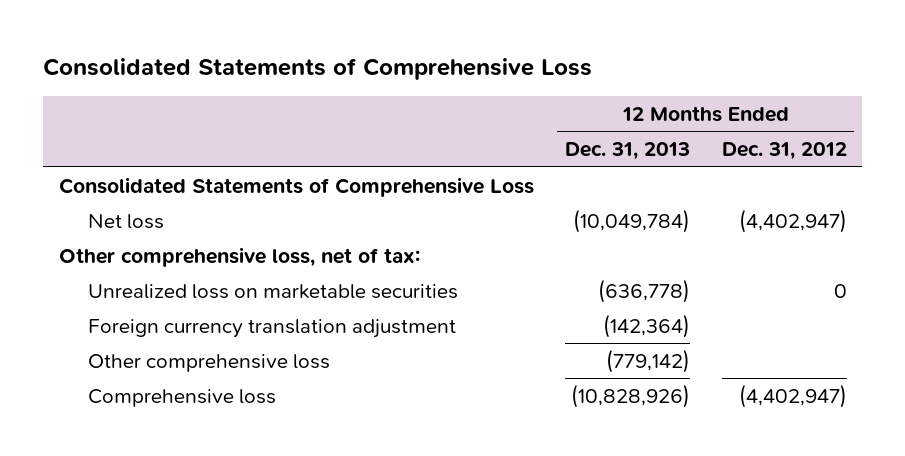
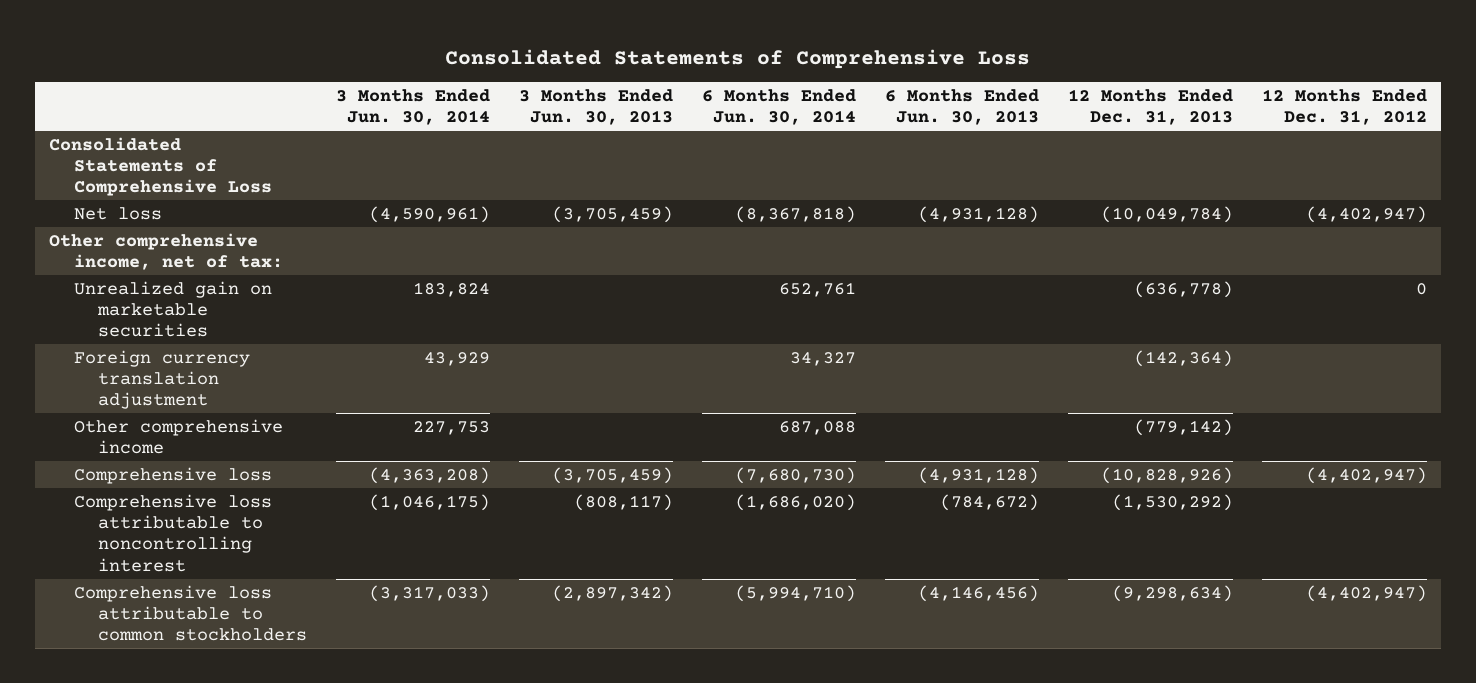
none -> [336,88,491,126] 3 Months Ended Jun. 30, 2014
none -> [519,88,674,126] 3 Months Ended Jun. 30, 2013
none -> [702,88,857,126] 6 Months Ended Jun. 30, 2014
none -> [885,88,1040,126] 6 Months Ended Jun. 30, 2013
[58,246,420,267] Other comprehensive loss, net of tax: -> [49,232,283,270] Other comprehensive income, net of tax:
[88,283,459,299] Unrealized loss on marketable securities -> [73,280,272,338] Unrealized gain on marketable securities
[88,353,331,372] Other comprehensive loss -> [73,418,283,454] Other comprehensive income
none -> [73,493,272,572] Comprehensive loss attributable to noncontrolling interest
none -> [73,584,308,642] Comprehensive loss attributable to common stockholders

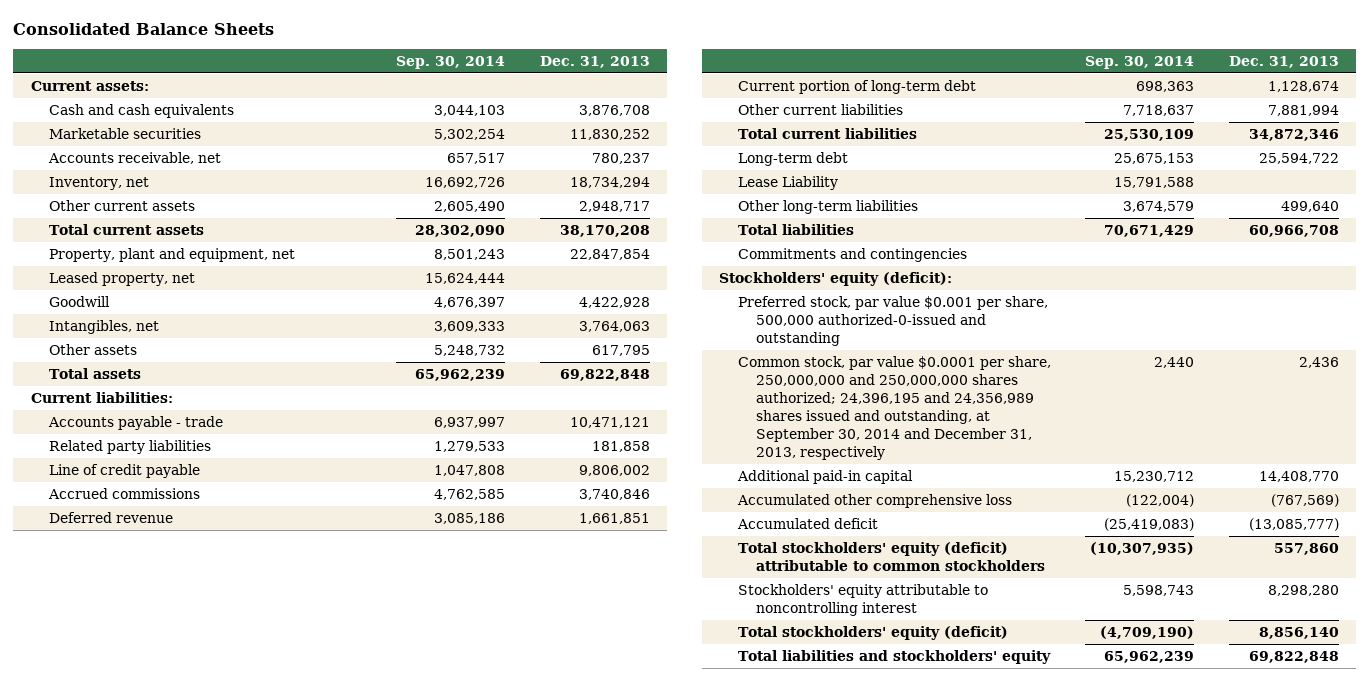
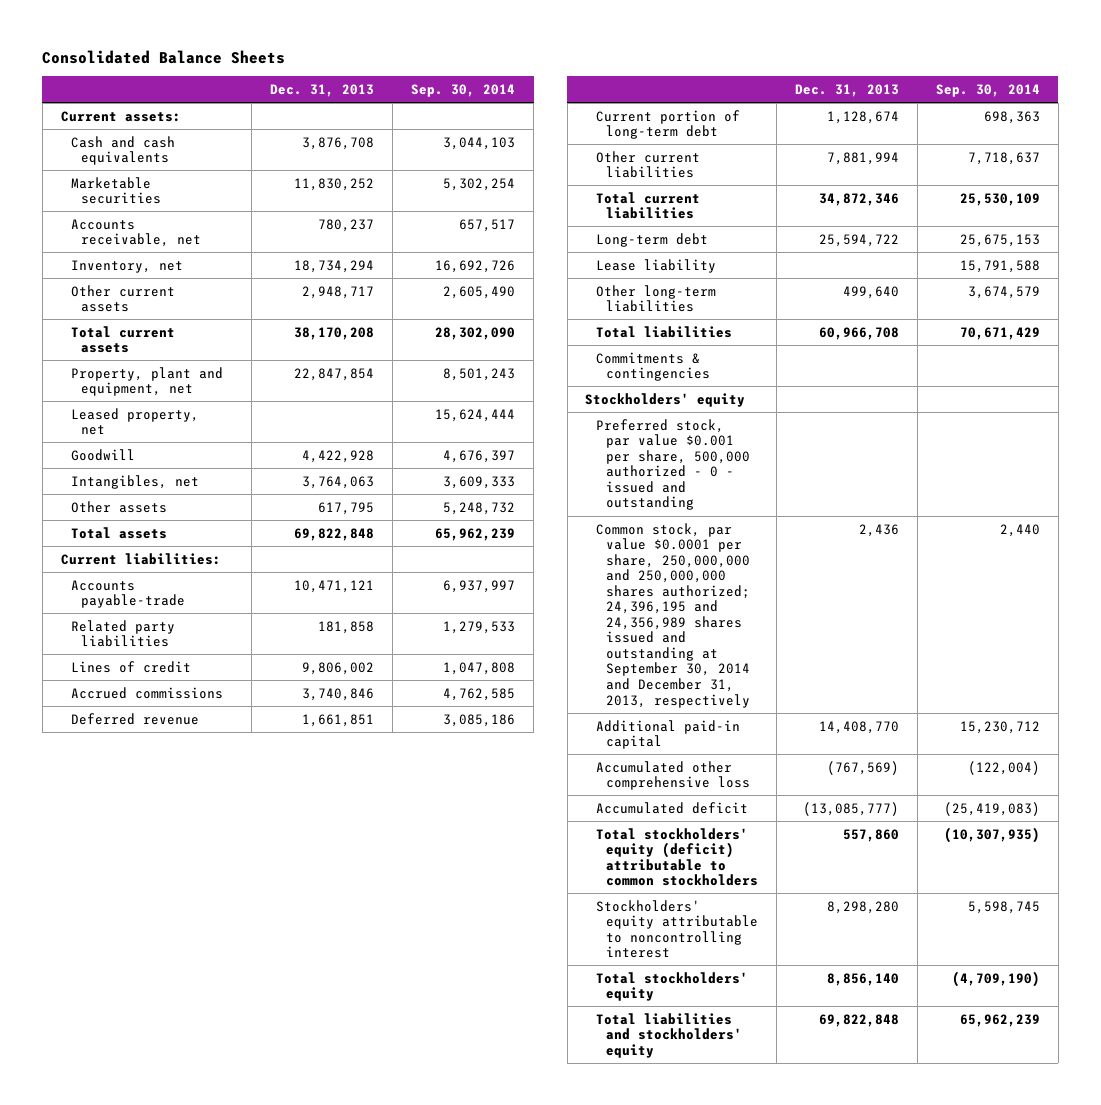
[47,416,223,431] Accounts payable - trade -> [71,579,186,609] Accounts payable-trade
[48,464,200,479] Line of credit payable -> [71,660,192,673] Lines of credit
[737,176,838,191] Lease Liability -> [595,258,716,273] Lease liability
[737,248,967,263] Commitments and contingencies -> [595,351,711,382] Commitments & contingencies
[719,272,953,287] Stockholders' equity (deficit): -> [585,392,746,407] Stockholders' equity
[737,296,1048,346] Preferred stock, par value $0.001 per share, 500,000 authorized-0-issued and outstanding -> [595,418,751,511] Preferred stock, par value $0.001 per share, 500,000 authorized - 0 - issued and outstanding
[737,356,1051,460] Common stock, par value $0.0001 per share, 250,000,000 and 250,000,000 shares authorized; 24,396,195 and 24,356,989 shares issued and outstanding, at September 30, 2014 and December 31, 2013, respectively -> [595,522,751,708] Common stock, par value $0.0001 per share, 250,000,000 and 250,000,000 shares authorized; 24,396,195 and 24,356,989 shares issued and outstanding at September 30, 2014 and December 31, 2013, respectively
[1123,585,1195,597] 5,598,743 -> [967,900,1040,914] 5,598,745
[737,626,1008,641] Total stockholders' equity (deficit) -> [595,971,748,1002] Total stockholders' equity

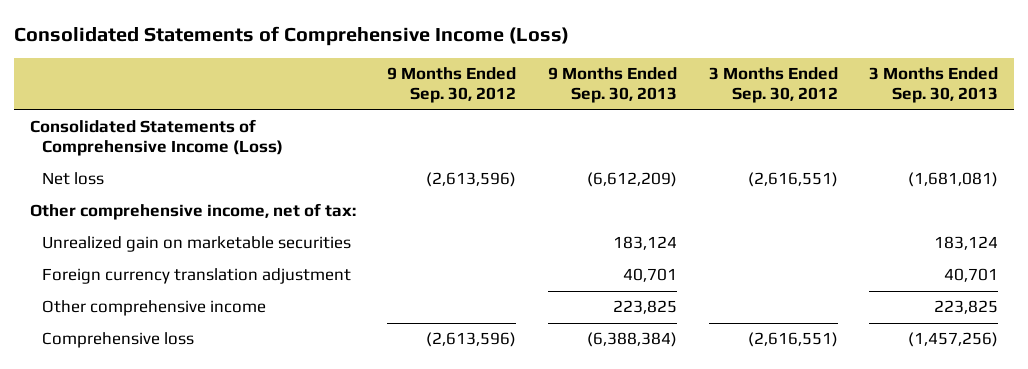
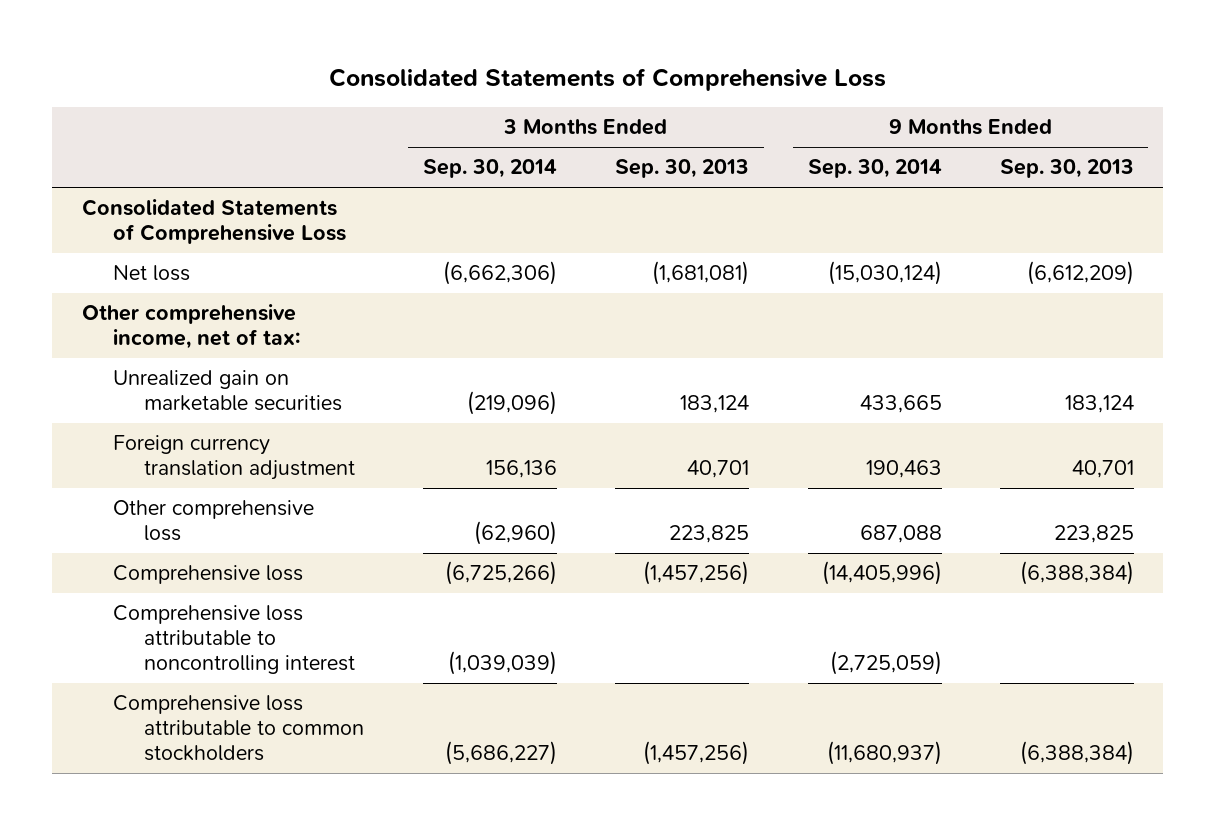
[14,25,570,46] Consolidated Statements of Comprehensive Income (Loss) -> [328,67,886,91] Consolidated Statements of Comprehensive Loss
[387,67,517,104] 9 Months Ended Sep. 30, 2012 -> none
[708,67,838,104] 3 Months Ended Sep. 30, 2012 -> none
none -> [422,159,557,179] Sep. 30, 2014
none -> [807,159,942,179] Sep. 30, 2014
[29,119,283,157] Consolidated Statements of Comprehensive Income (Loss) -> [81,199,346,245] Consolidated Statements of Comprehensive Loss
[41,300,266,317] Other comprehensive income -> [112,500,314,542] Other comprehensive loss
none -> [112,605,356,675] Comprehensive loss attributable to noncontrolling interest
none -> [112,695,365,762] Comprehensive loss attributable to common stockholders

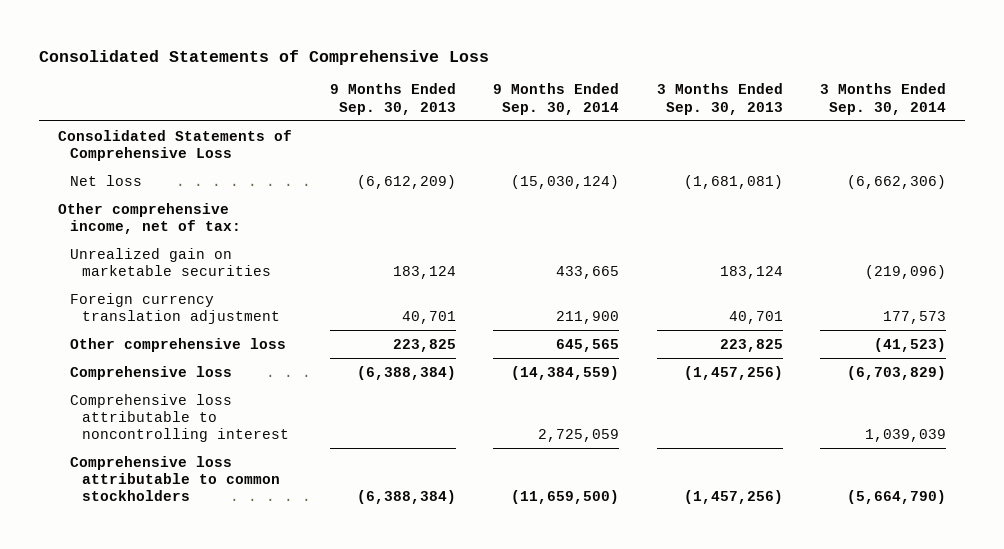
[485,460,557,479] 156,136 -> [883,310,947,324] 177,573
[865,460,942,479] 190,463 -> [556,310,620,324] 211,900
[473,521,557,546] (62,960) -> [874,337,947,352] (41,523)
[859,525,942,544] 687,088 -> [556,338,620,352] 645,565
[444,561,557,586] (6,725,266) -> [847,365,947,380] (6,703,829)
[821,561,942,586] (14,405,996) -> [511,365,620,380] (14,384,559)
[447,651,557,676] (1,039,039) -> [865,429,947,443] 1,039,039
[829,651,942,676] (2,725,059) -> [538,429,620,443] 2,725,059
[444,741,557,766] (5,686,227) -> [847,490,947,505] (5,664,790)
[826,741,942,766] (11,680,937) -> [511,490,620,505] (11,659,500)

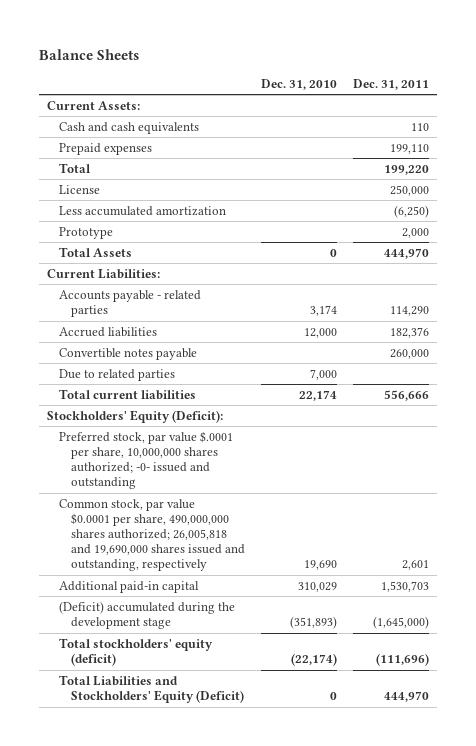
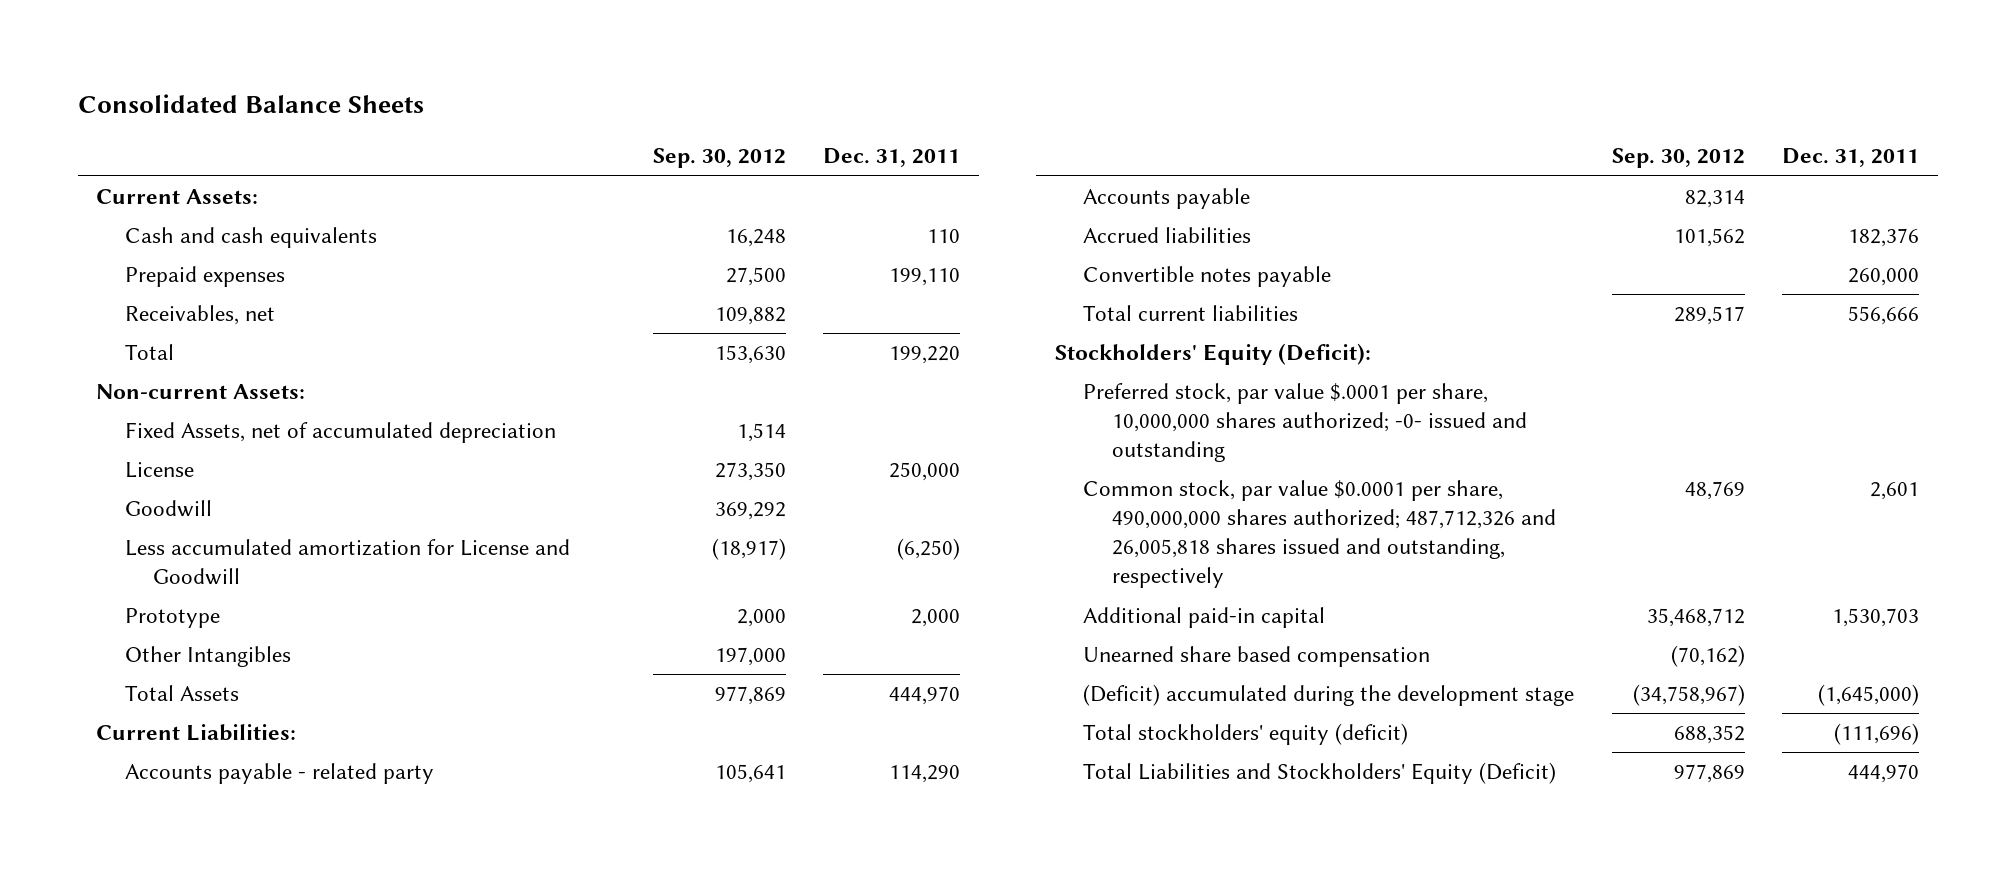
[39,48,140,60] Balance Sheets -> [77,94,424,114] Consolidated Balance Sheets
[260,78,337,90] Dec. 31, 2010 -> none
none -> [652,148,786,169] Sep. 30, 2012
none -> [124,305,275,326] Receivables, net
none -> [96,384,306,400] Non-current Assets:
none -> [124,422,556,444] Fixed Assets, net of accumulated depreciation
none -> [124,500,212,518] Goodwill
[59,205,227,216] Less accumulated amortization -> [124,539,570,586] Less accumulated amortization for License and Goodwill
none -> [124,646,291,668] Other Intangibles
[59,289,202,318] Accounts payable - related parties -> [124,763,434,785] Accounts payable - related party
none -> [1083,188,1251,210] Accounts payable
[59,368,176,381] Due to related parties -> none
[59,498,245,572] Common stock, par value $0.0001 per share, 490,000,000 shares authorized; 26,005,818 and 19,690,000 shares issued and outstanding, respectively -> [1083,480,1556,589] Common stock, par value $0.0001 per share, 490,000,000 shares authorized; 487,712,326 and 26,005,818 shares issued and outstanding, respectively
none -> [1083,646,1431,668] Unearned share based compensation

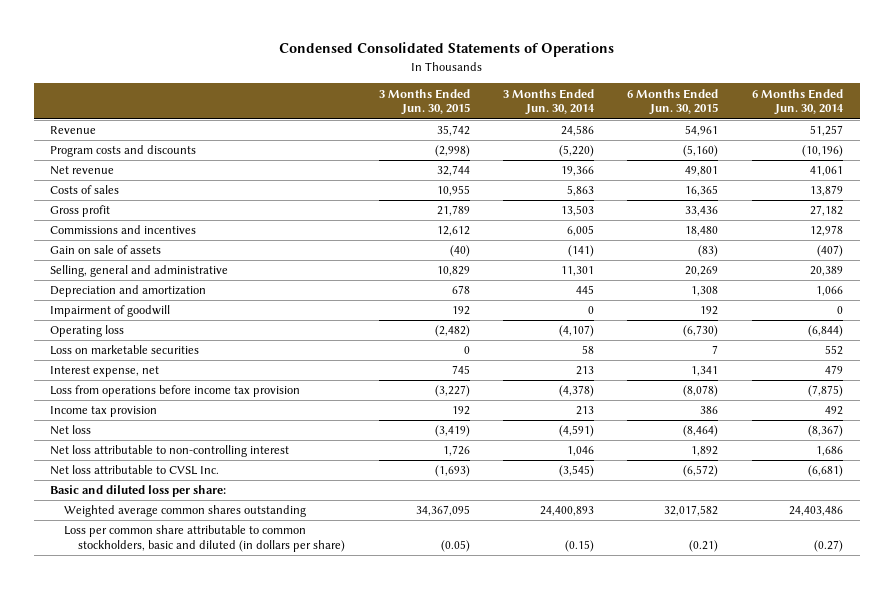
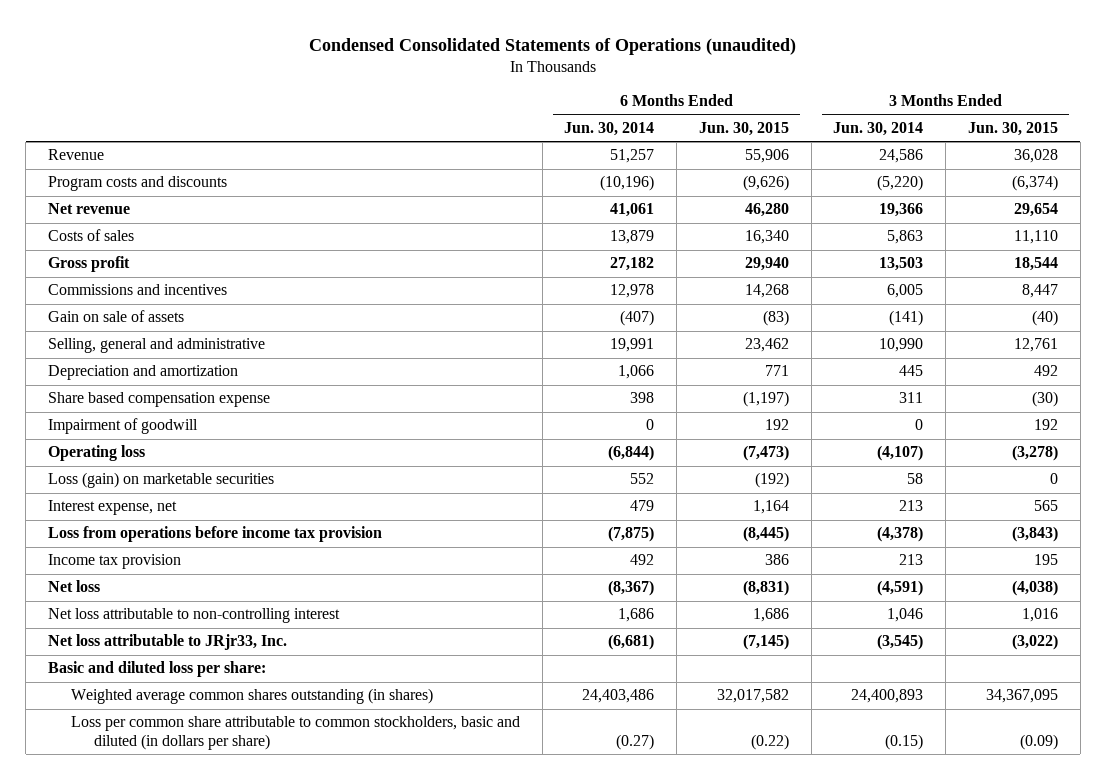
[278,42,614,58] Condensed Consolidated Statements of Operations -> [309,37,797,55] Condensed Consolidated Statements of Operations (unaudited)
[436,125,470,137] 35,742 -> [1013,149,1058,164] 36,028
[685,125,719,137] 54,961 -> [744,149,789,164] 55,906
[434,145,470,158] (2,998) -> [1011,175,1058,192] (6,374)
[683,145,719,158] (5,160) -> [742,175,789,192] (9,626)
[436,165,470,177] 32,744 -> [1013,203,1058,218] 29,654
[685,166,719,177] 49,801 -> [744,203,789,218] 46,280
[436,185,470,197] 10,955 -> [1013,230,1058,245] 11,110
[685,185,719,197] 16,365 -> [744,230,789,245] 16,340
[436,205,470,217] 21,789 -> [1013,257,1058,272] 18,544
[685,206,719,217] 33,436 -> [744,257,789,272] 29,940
[436,226,470,237] 12,612 -> [1021,284,1058,299] 8,447
[685,226,719,237] 18,480 -> [744,284,789,299] 14,268
[436,266,470,277] 10,829 -> [1013,338,1058,353] 12,761
[561,266,595,277] 11,301 -> [879,338,924,353] 10,990
[685,266,719,277] 20,269 -> [744,338,789,353] 23,462
[809,266,843,277] 20,389 -> [610,338,655,353] 19,991
[451,285,470,295] 678 -> [1033,365,1058,377] 492
[691,286,719,297] 1,308 -> [764,365,789,377] 771
none -> [48,392,271,408] Share based compensation expense
[434,325,470,338] (2,482) -> [1011,445,1058,462] (3,278)
[683,325,719,338] (6,730) -> [742,445,789,462] (7,473)
[50,345,200,356] Loss on marketable securities -> [48,472,275,489] Loss (gain) on marketable securities
[712,345,719,355] 7 -> [754,472,789,489] (192)
[451,365,470,375] 745 -> [1033,500,1058,512] 565
[691,366,719,377] 1,341 -> [752,500,789,515] 1,164
[434,385,470,398] (3,227) -> [1011,526,1058,543] (3,843)
[683,385,719,398] (8,078) -> [742,526,789,543] (8,445)
[451,406,470,416] 192 -> [1033,554,1058,566] 195
[434,425,470,438] (3,419) -> [1011,580,1058,597] (4,038)
[683,425,719,438] (8,464) -> [742,580,789,597] (8,831)
[442,445,470,457] 1,726 -> [1021,608,1058,623] 1,016
[691,446,719,457] 1,892 -> [752,608,789,623] 1,686
[50,465,220,476] Net loss attributable to CVSL Inc. -> [48,634,288,651] Net loss attributable to JRjr33, Inc.
[434,465,470,478] (1,693) -> [1011,634,1058,651] (3,022)
[683,465,719,478] (6,572) -> [742,634,789,651] (7,145)
[64,505,307,518] Weighted average common shares outstanding -> [70,688,433,705] Weighted average common shares outstanding (in shares)
[440,540,470,553] (0.05) -> [1019,733,1058,750] (0.09)
[689,540,719,553] (0.21) -> [750,733,789,750] (0.22)

